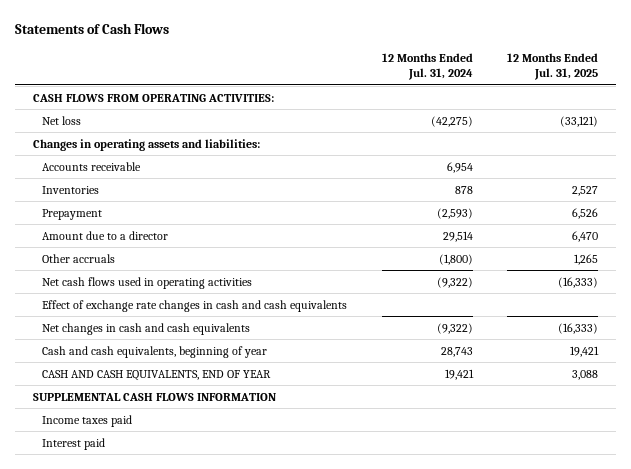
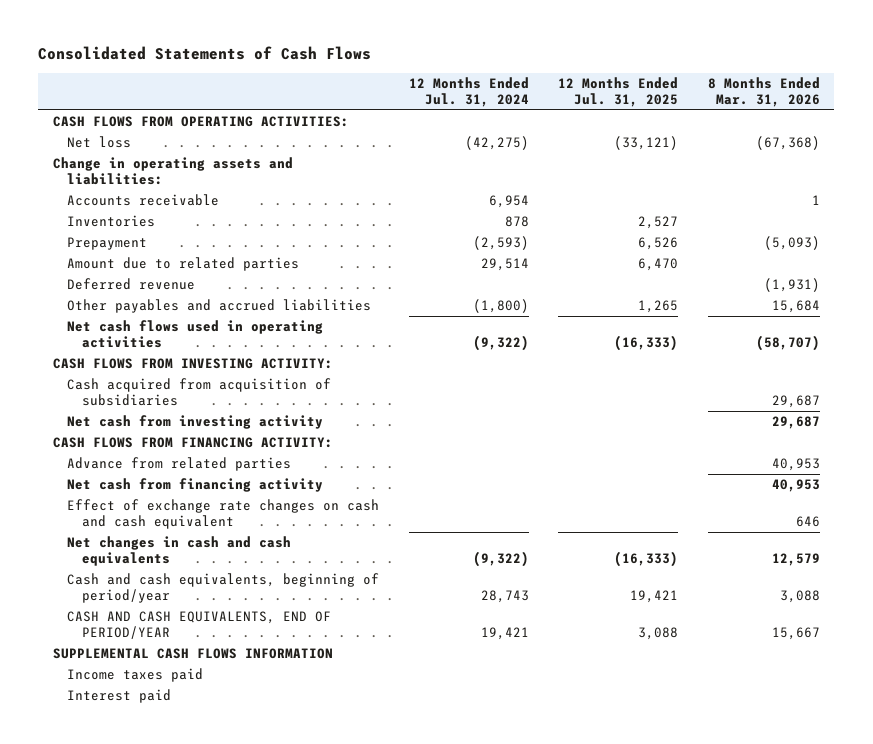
[15,23,170,35] Statements of Cash Flows -> [38,46,372,61] Consolidated Statements of Cash Flows
none -> [707,77,820,108] 8 Months Ended Mar. 31, 2026
[32,138,260,151] Changes in operating assets and liabilities: -> [53,157,294,186] Change in operating assets and liabilities:
[41,230,168,240] Amount due to a director -> [67,257,300,272] Amount due to related parties
none -> [67,278,196,291] Deferred revenue
[41,253,115,263] Other accruals -> [67,299,372,314] Other payables and accrued liabilities
none -> [53,358,334,370] CASH FLOWS FROM INVESTING ACTIVITY:
none -> [67,378,332,407] Cash acquired from acquisition of subsidiaries
none -> [67,415,324,430] Net cash from investing activity
none -> [53,437,334,449] CASH FLOWS FROM FINANCING ACTIVITY:
none -> [67,457,292,472] Advance from related parties
none -> [67,478,324,493] Net cash from financing activity
[41,299,347,312] Effect of exchange rate changes in cash and cash equivalents -> [67,499,380,530] Effect of exchange rate changes on cash and cash equivalent
[41,345,267,358] Cash and cash equivalents, beginning of year -> [67,573,380,604] Cash and cash equivalents, beginning of period/year
[41,369,271,381] CASH AND CASH EQUIVALENTS, END OF YEAR -> [67,611,332,640] CASH AND CASH EQUIVALENTS, END OF PERIOD/YEAR

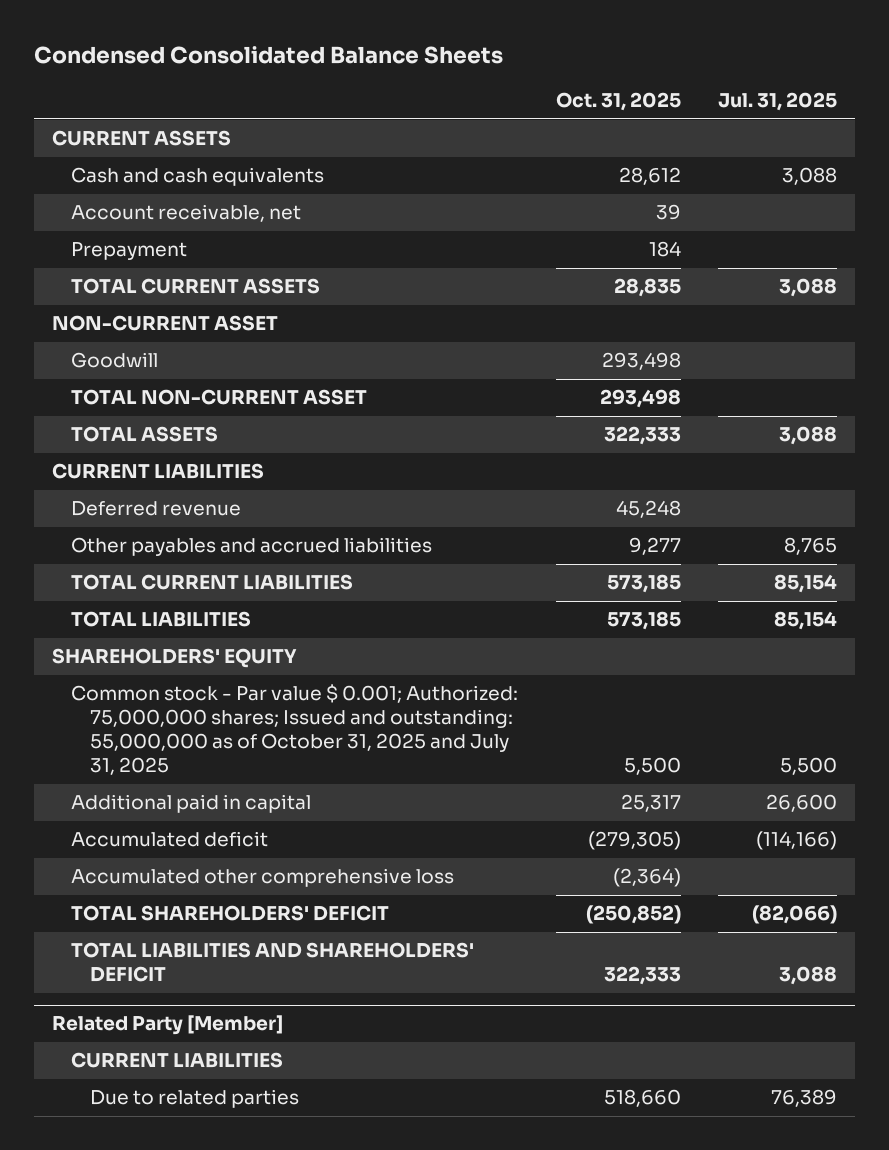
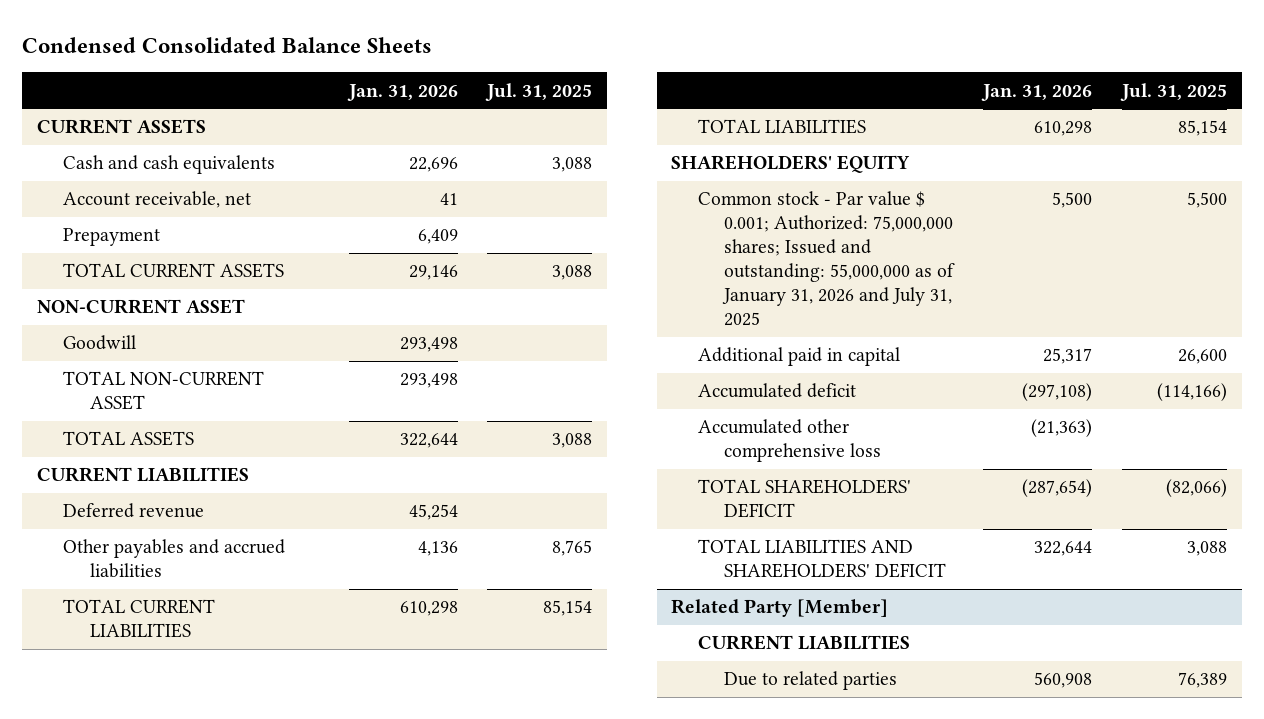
[555,92,681,112] Oct. 31, 2025 -> none
none -> [346,83,458,101] Jan. 31, 2026
[71,684,519,776] Common stock - Par value $ 0.001; Authorized: 75,000,000 shares; Issued and outstanding: 55,000,000 as of October 31, 2025 and July 31, 2025 -> [697,191,956,327] Common stock - Par value $ 0.001; Authorized: 75,000,000 shares; Issued and outstanding: 55,000,000 as of January 31, 2026 and July 31, 2025

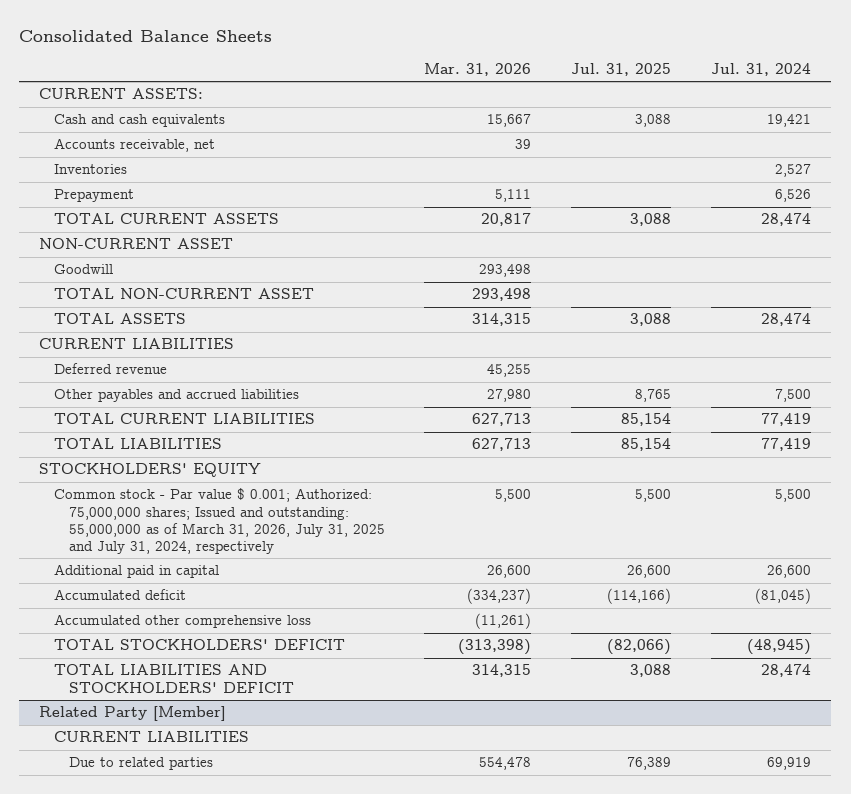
[22,36,433,53] Condensed Consolidated Balance Sheets -> [19,29,273,42] Consolidated Balance Sheets
[346,83,458,101] Jan. 31, 2026 -> none
none -> [424,62,532,76] Mar. 31, 2026
none -> [711,62,812,76] Jul. 31, 2024
[36,119,206,135] CURRENT ASSETS -> [39,88,204,100] CURRENT ASSETS:
[63,191,252,209] Account receivable, net -> [53,138,215,153] Accounts receivable, net
none -> [53,164,127,175] Inventories
[671,155,911,174] SHAREHOLDERS' EQUITY -> [39,463,262,478] STOCKHOLDERS' EQUITY
[697,191,956,327] Common stock - Par value $ 0.001; Authorized: 75,000,000 shares; Issued and outstanding: 55,000,000 as of January 31, 2026 and July 31, 2025 -> [53,488,385,554] Common stock - Par value $ 0.001; Authorized: 75,000,000 shares; Issued and outstanding: 55,000,000 as of March 31, 2026, July 31, 2025 and July 31, 2024, respectively
[697,479,911,519] TOTAL SHAREHOLDERS' DEFICIT -> [53,639,345,651] TOTAL STOCKHOLDERS' DEFICIT
[697,539,947,579] TOTAL LIABILITIES AND SHAREHOLDERS' DEFICIT -> [53,664,294,693] TOTAL LIABILITIES AND STOCKHOLDERS' DEFICIT

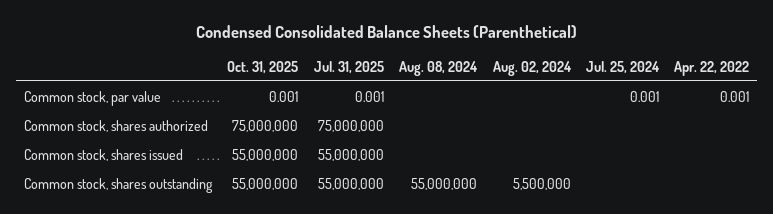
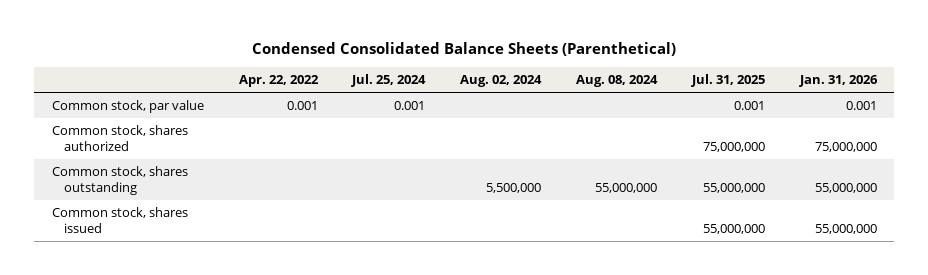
[227,60,299,74] Oct. 31, 2025 -> none
none -> [798,75,878,88] Jan. 31, 2026
[23,148,183,161] Common stock, shares issued -> [51,206,188,233] Common stock, shares issued

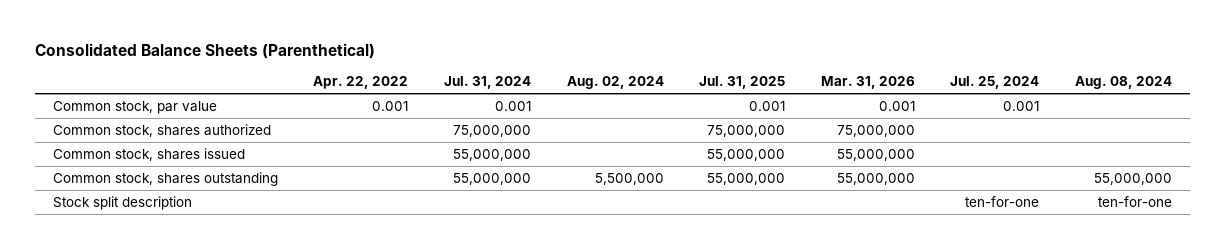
[252,42,677,57] Condensed Consolidated Balance Sheets (Parenthetical) -> [35,43,376,60] Consolidated Balance Sheets (Parenthetical)
[798,75,878,88] Jan. 31, 2026 -> none
none -> [444,76,532,90] Jul. 31, 2024
none -> [820,76,915,90] Mar. 31, 2026
[51,165,188,195] Common stock, shares outstanding -> [52,171,278,186] Common stock, shares outstanding
none -> [52,195,192,210] Stock split description

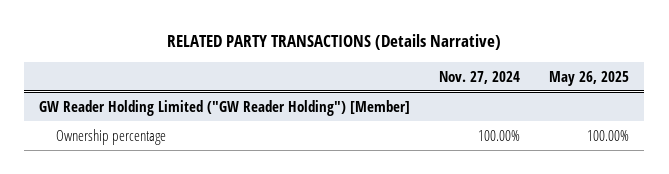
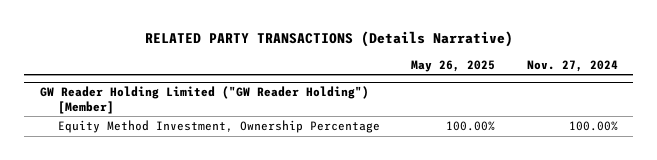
[56,128,167,145] Ownership percentage -> [58,119,381,133] Equity Method Investment, Ownership Percentage

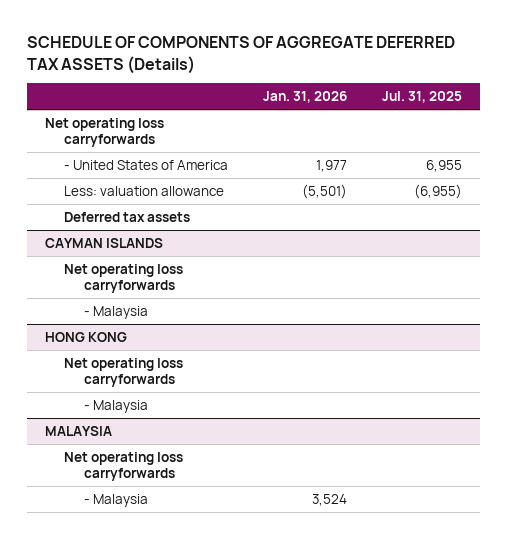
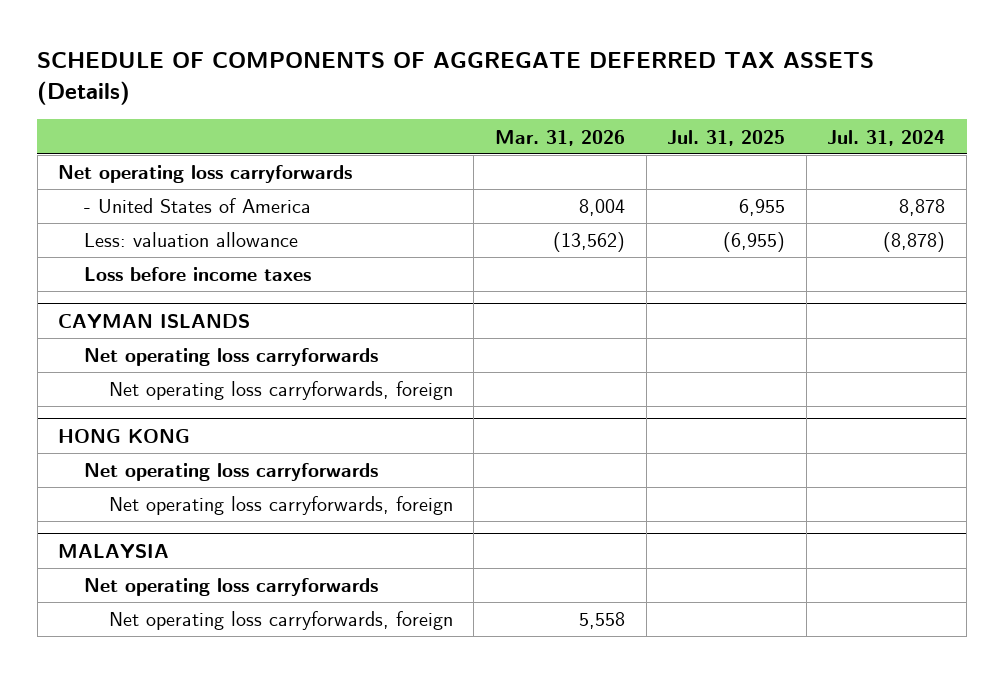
[263,91,348,104] Jan. 31, 2026 -> none
none -> [494,129,625,146] Mar. 31, 2026
none -> [827,129,946,146] Jul. 31, 2024
[64,212,191,223] Deferred tax assets -> [83,267,311,282] Loss before income taxes
[83,306,148,320] - Malaysia -> [108,381,453,401] Net operating loss carryforwards, foreign
[83,400,148,414] - Malaysia -> [108,496,453,516] Net operating loss carryforwards, foreign
[83,494,148,508] - Malaysia -> [108,611,453,631] Net operating loss carryforwards, foreign

